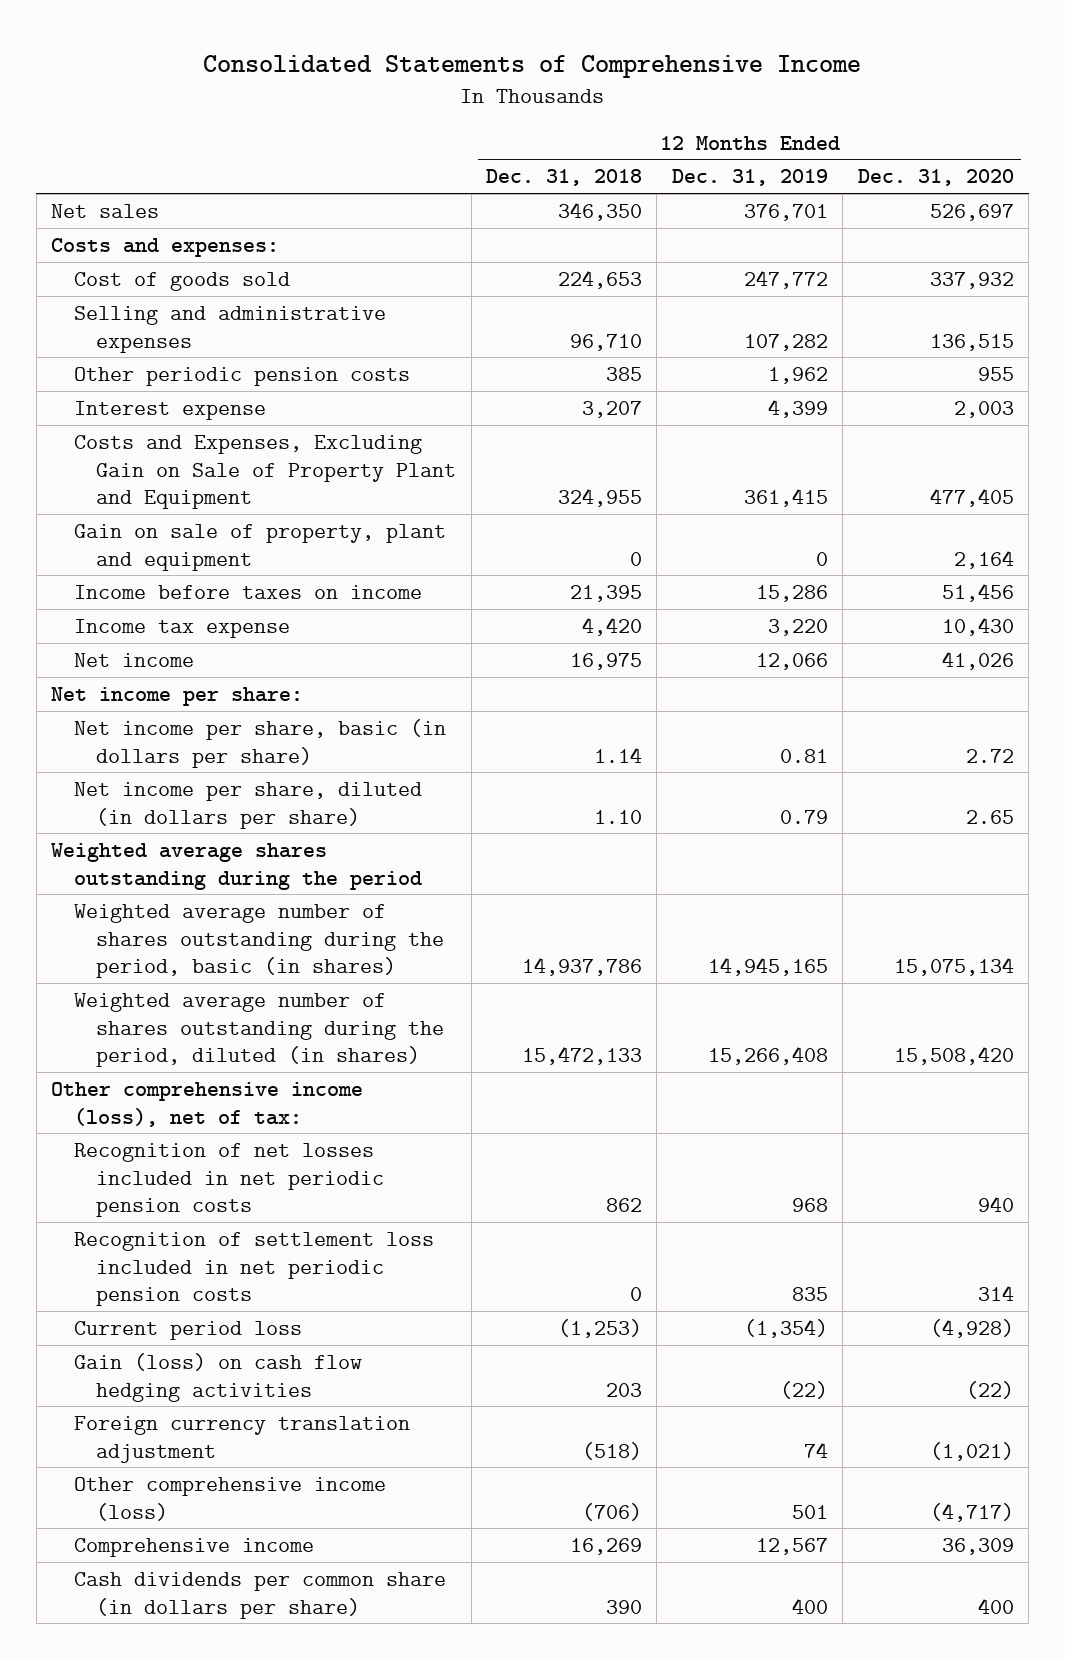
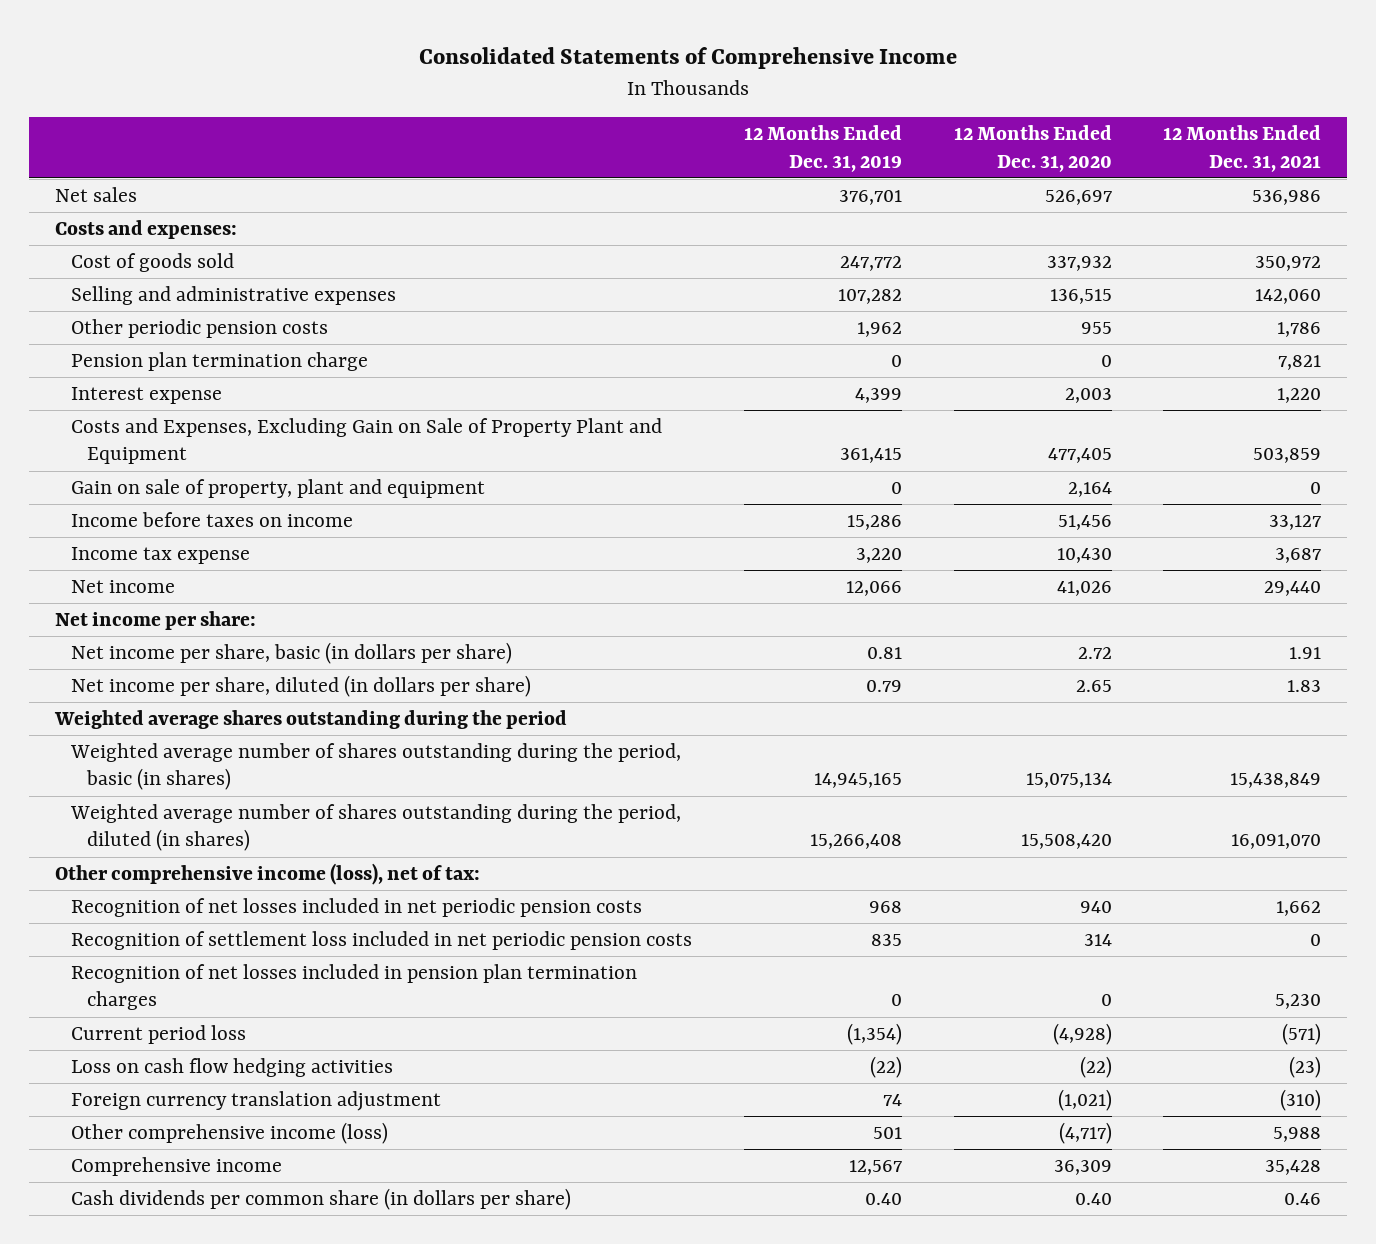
[485,169,642,187] Dec. 31, 2018 -> none
none -> [1163,125,1322,172] 12 Months Ended Dec. 31, 2021
none -> [71,352,369,372] Pension plan termination charge
none -> [71,964,638,1011] Recognition of net losses included in pension plan termination charges
[73,1352,362,1402] Gain (loss) on cash flow hedging activities -> [71,1058,394,1078] Loss on cash flow hedging activities
[791,1597,828,1614] 400 -> [864,1193,902,1206] 0.40
[977,1597,1014,1614] 400 -> [1074,1193,1112,1206] 0.40

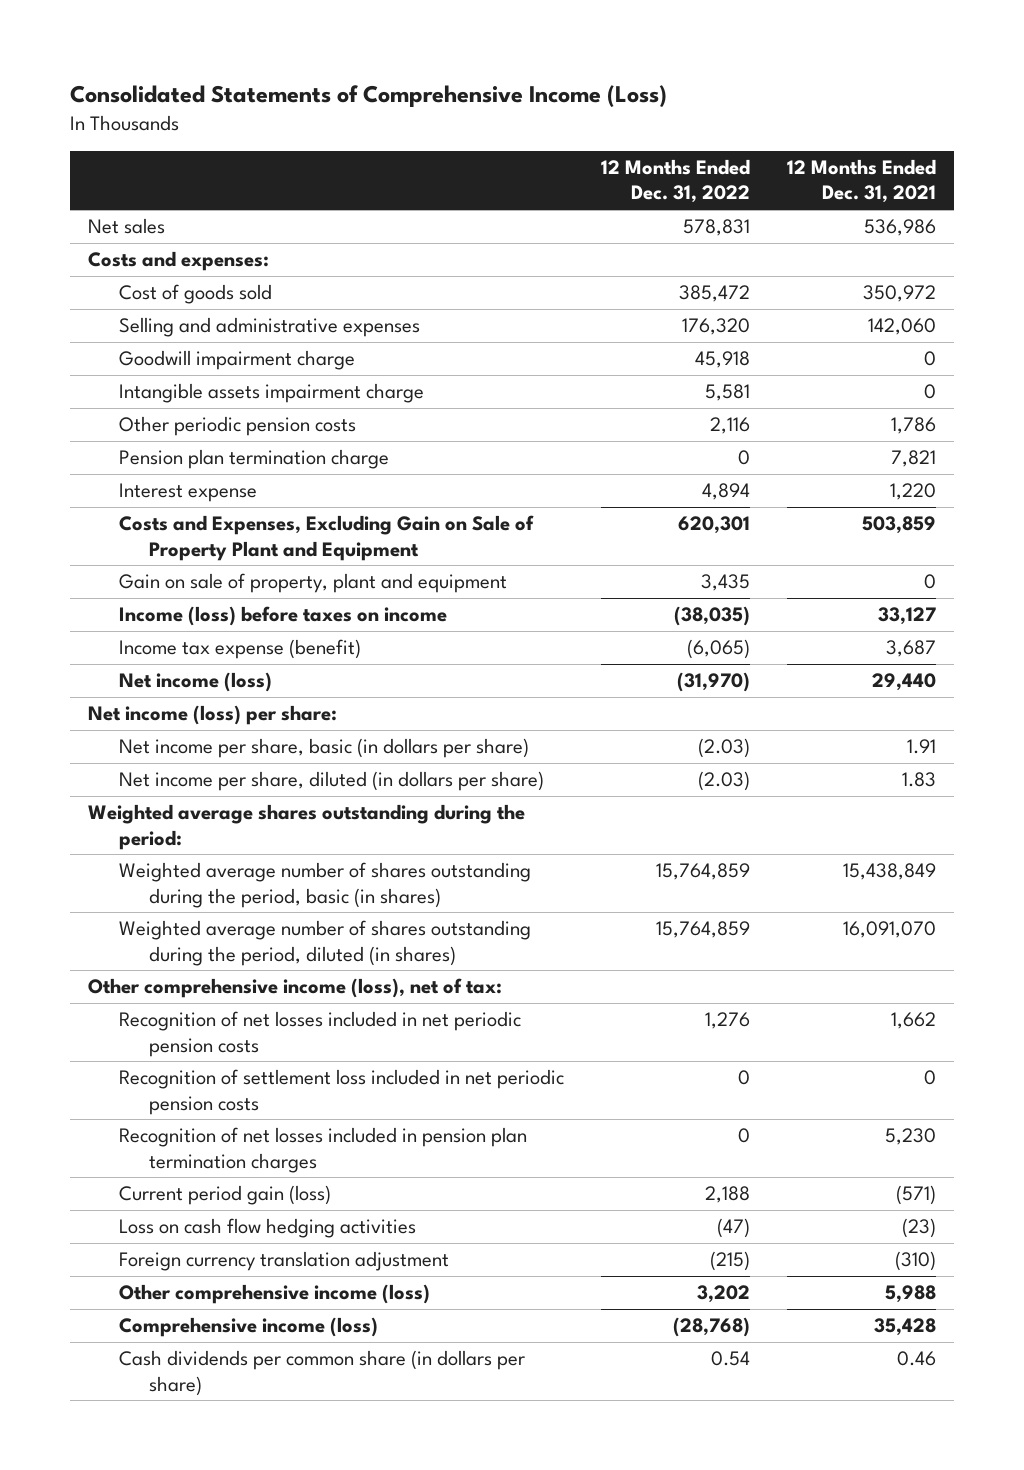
[419,47,958,70] Consolidated Statements of Comprehensive Income -> [69,85,667,108] Consolidated Statements of Comprehensive Income (Loss)
[743,125,902,172] 12 Months Ended Dec. 31, 2019 -> none
[953,125,1112,172] 12 Months Ended Dec. 31, 2020 -> none
none -> [600,158,750,204] 12 Months Ended Dec. 31, 2022
none -> [118,350,355,371] Goodwill impairment charge
none -> [118,383,424,404] Intangible assets impairment charge
[71,512,354,528] Income before taxes on income -> [118,606,447,627] Income (loss) before taxes on income
[71,547,251,565] Income tax expense -> [118,639,361,660] Income tax expense (benefit)
[71,580,176,594] Net income -> [118,672,272,693] Net income (loss)
[54,611,256,631] Net income per share: -> [88,705,338,726] Net income (loss) per share:
[53,710,567,730] Weighted average shares outstanding during the period -> [88,804,526,850] Weighted average shares outstanding during the period:
[71,1025,247,1045] Current period loss -> [118,1185,331,1206] Current period gain (loss)
[71,1157,283,1177] Comprehensive income -> [118,1317,378,1338] Comprehensive income (loss)

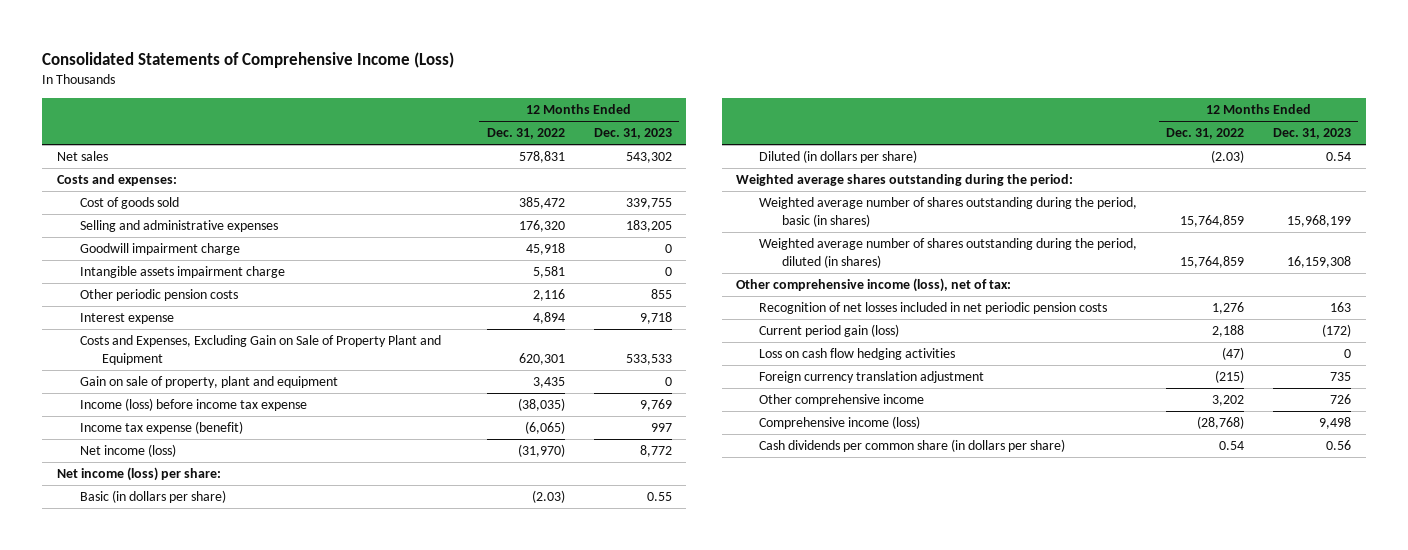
[786,158,936,204] 12 Months Ended Dec. 31, 2021 -> none
none -> [593,128,672,140] Dec. 31, 2023
[118,449,389,470] Pension plan termination charge -> none
[118,606,447,627] Income (loss) before taxes on income -> [79,398,307,412] Income (loss) before income tax expense
[118,738,529,759] Net income per share, basic (in dollars per share) -> [79,490,226,504] Basic (in dollars per share)
[118,771,544,792] Net income per share, diluted (in dollars per share) -> [758,150,917,164] Diluted (in dollars per share)
[118,1069,564,1115] Recognition of settlement loss included in net periodic pension costs -> none
[118,1127,527,1173] Recognition of net losses included in pension plan termination charges -> none
[118,1284,430,1305] Other comprehensive income (loss) -> [758,394,924,407] Other comprehensive income

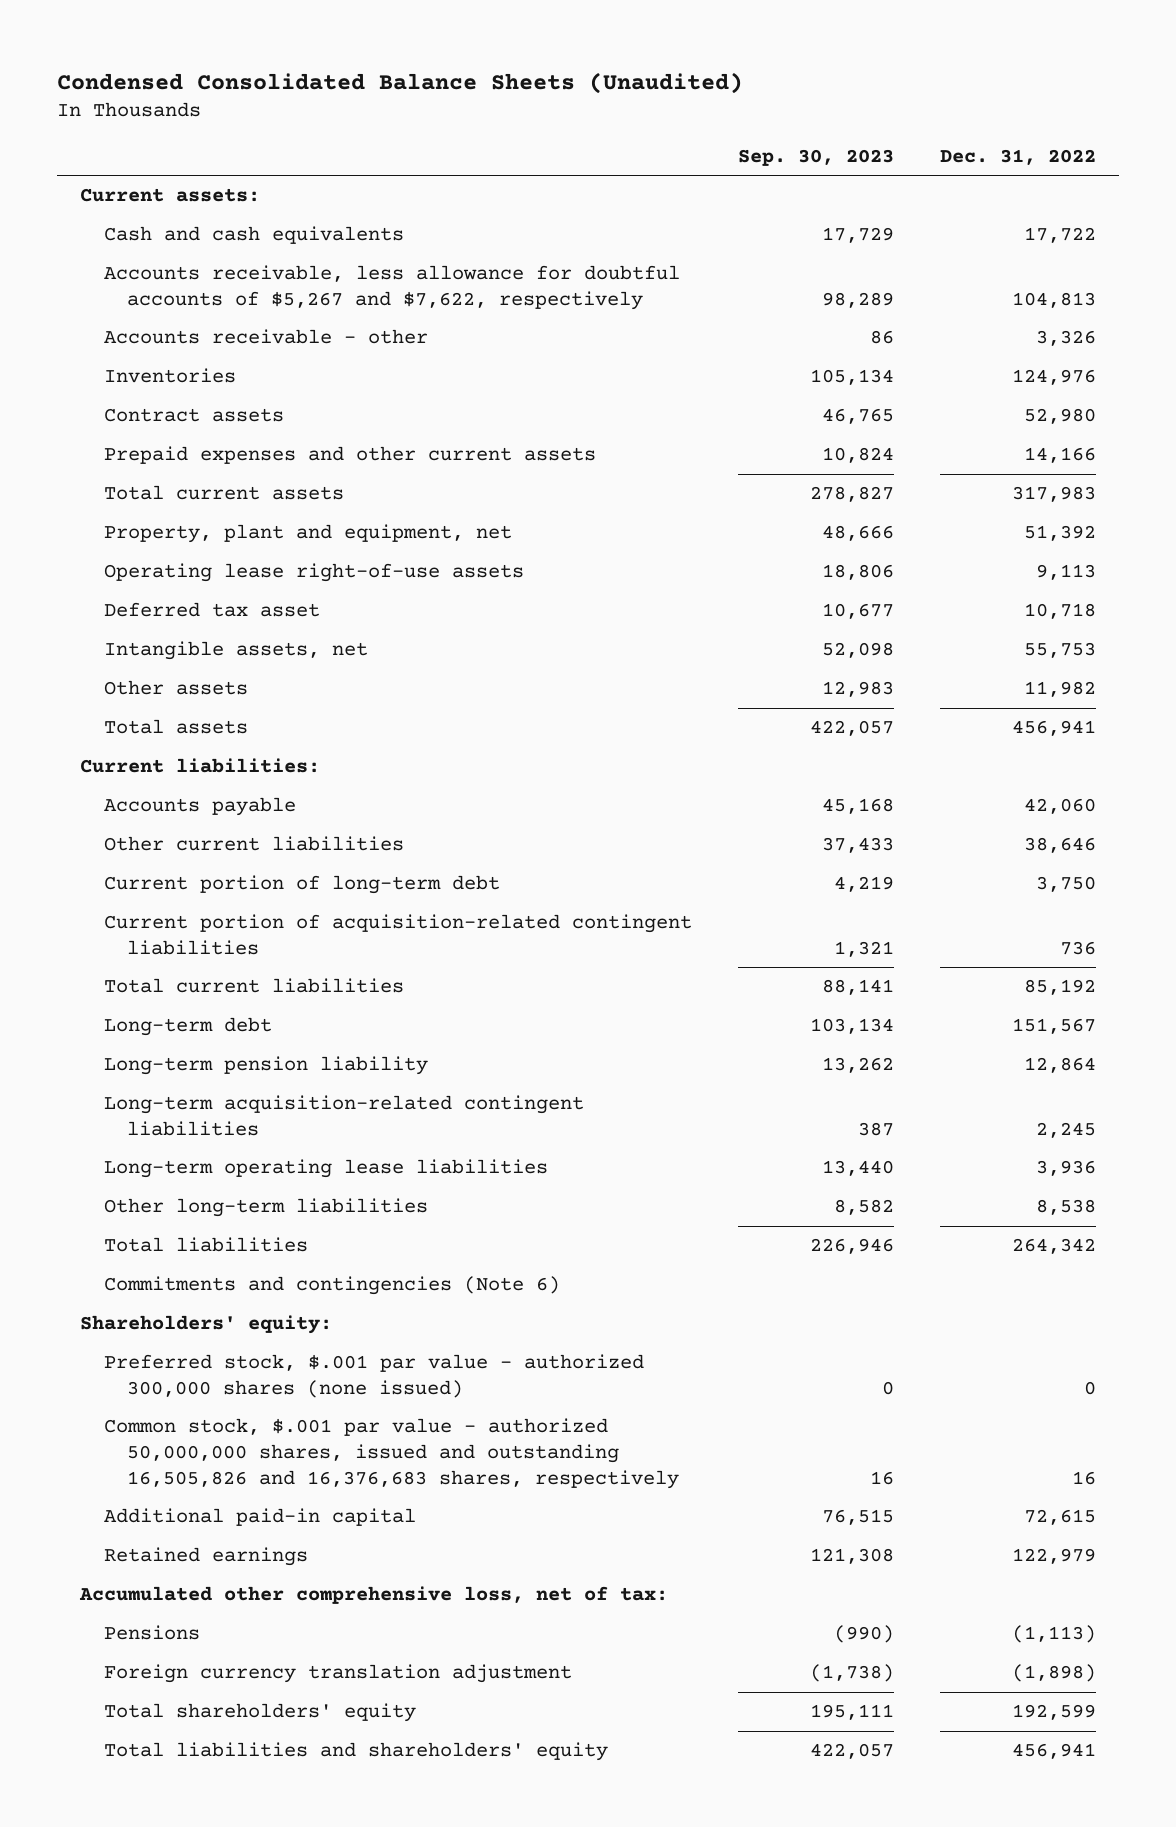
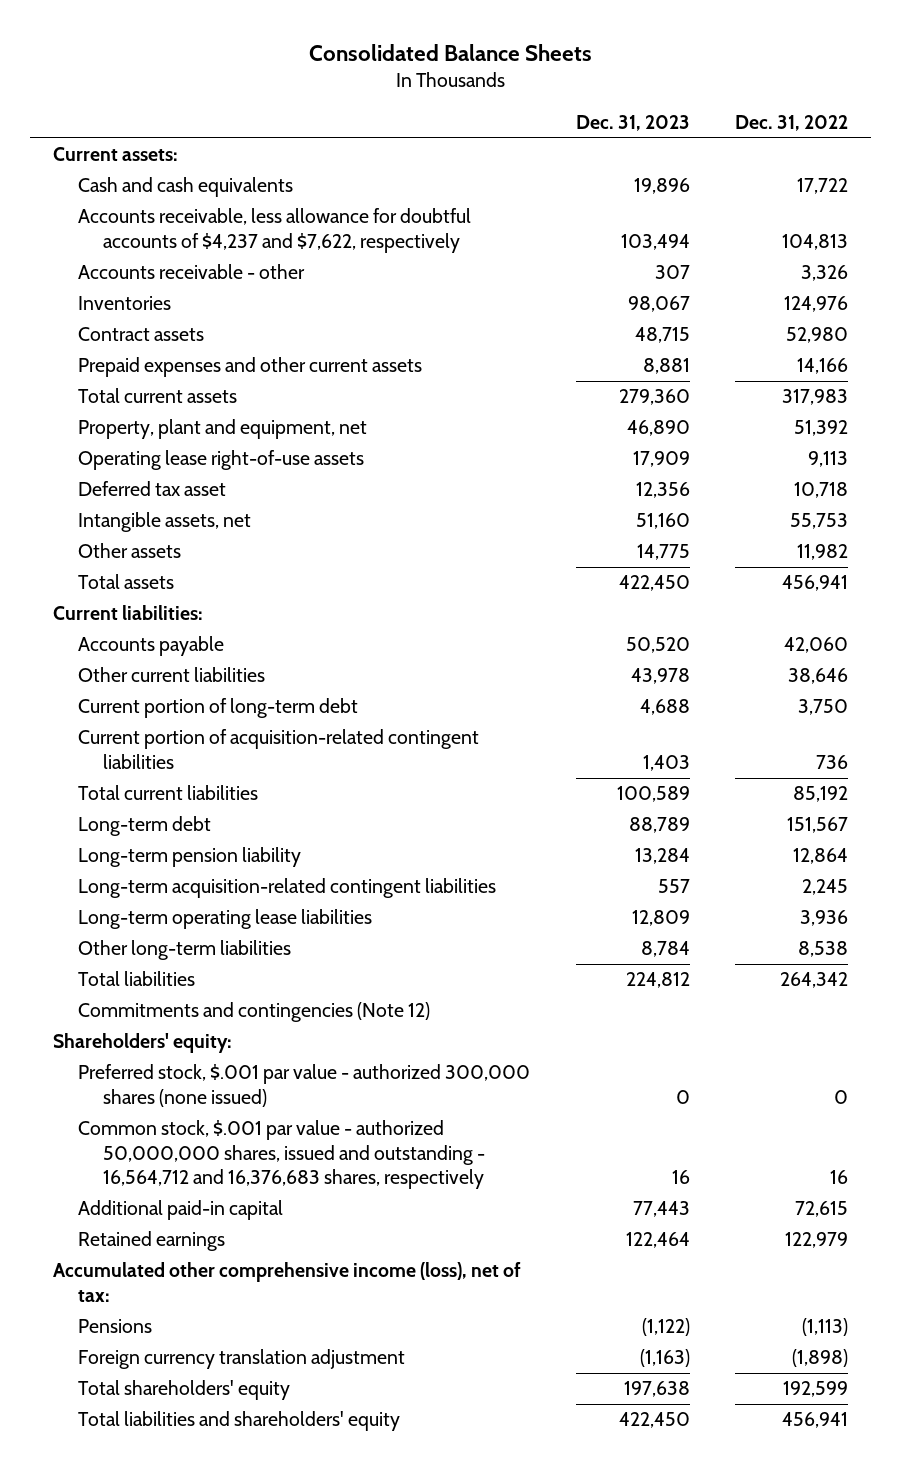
[57,71,744,94] Condensed Consolidated Balance Sheets (Unaudited) -> [308,43,592,61] Consolidated Balance Sheets
[737,148,894,166] Sep. 30, 2023 -> none
none -> [575,114,690,131] Dec. 31, 2023
[103,265,680,310] Accounts receivable, less allowance for doubtful accounts of $5,267 and $7,622, respectively -> [78,208,472,253] Accounts receivable, less allowance for doubtful accounts of $4,237 and $7,622, respectively
[103,1276,560,1296] Commitments and contingencies (Note 6) -> [78,1002,431,1023] Commitments and contingencies (Note 12)
[103,1418,680,1489] Common stock, $.001 par value - authorized 50,000,000 shares, issued and outstanding 16,505,826 and 16,376,683 shares, respectively -> [78,1120,486,1190] Common stock, $.001 par value - authorized 50,000,000 shares, issued and outstanding - 16,564,712 and 16,376,683 shares, respectively
[79,1586,669,1605] Accumulated other comprehensive loss, net of tax: -> [53,1262,522,1302] Accumulated other comprehensive income (loss), net of tax:

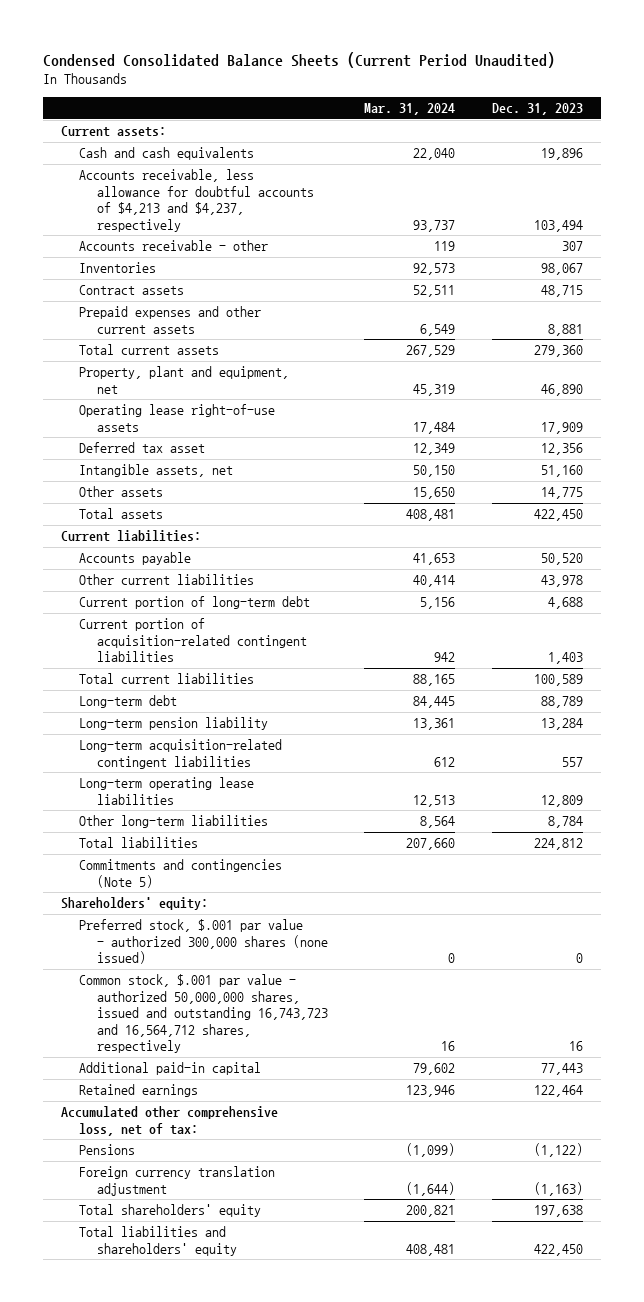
[308,43,592,61] Consolidated Balance Sheets -> [43,51,556,68] Condensed Consolidated Balance Sheets (Current Period Unaudited)
[735,114,849,131] Dec. 31, 2022 -> none
none -> [364,103,456,116] Mar. 31, 2024
[78,208,472,253] Accounts receivable, less allowance for doubtful accounts of $4,237 and $7,622, respectively -> [79,169,314,232] Accounts receivable, less allowance for doubtful accounts of $4,213 and $4,237, respectively
[78,1002,431,1023] Commitments and contingencies (Note 12) -> [79,859,283,888] Commitments and contingencies (Note 5)
[78,1120,486,1190] Common stock, $.001 par value - authorized 50,000,000 shares, issued and outstanding - 16,564,712 and 16,376,683 shares, respectively -> [79,974,328,1053] Common stock, $.001 par value - authorized 50,000,000 shares, issued and outstanding 16,743,723 and 16,564,712 shares, respectively
[53,1262,522,1302] Accumulated other comprehensive income (loss), net of tax: -> [61,1106,279,1136] Accumulated other comprehensive loss, net of tax:

